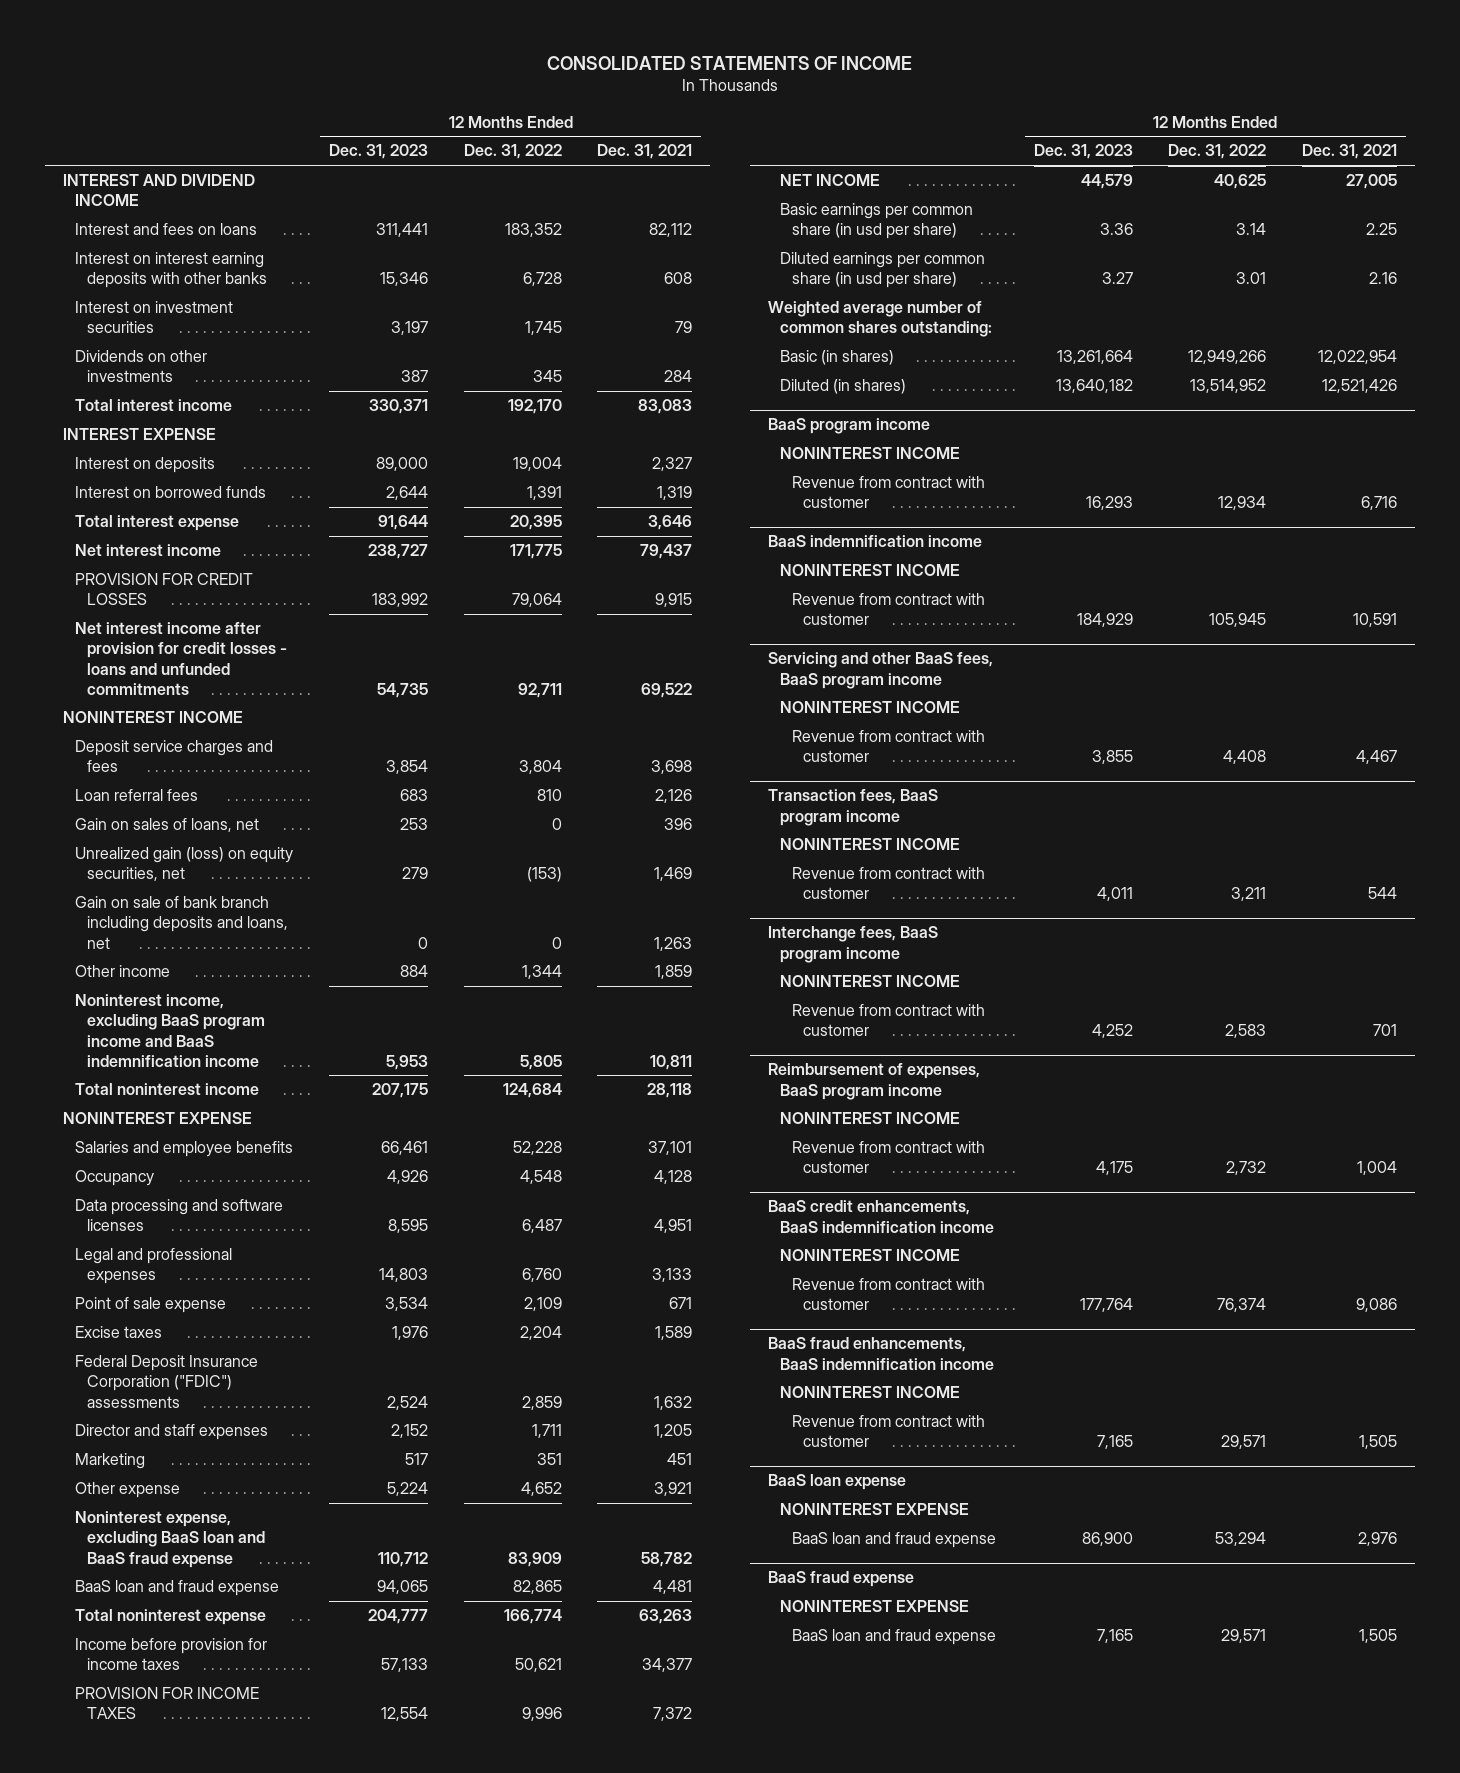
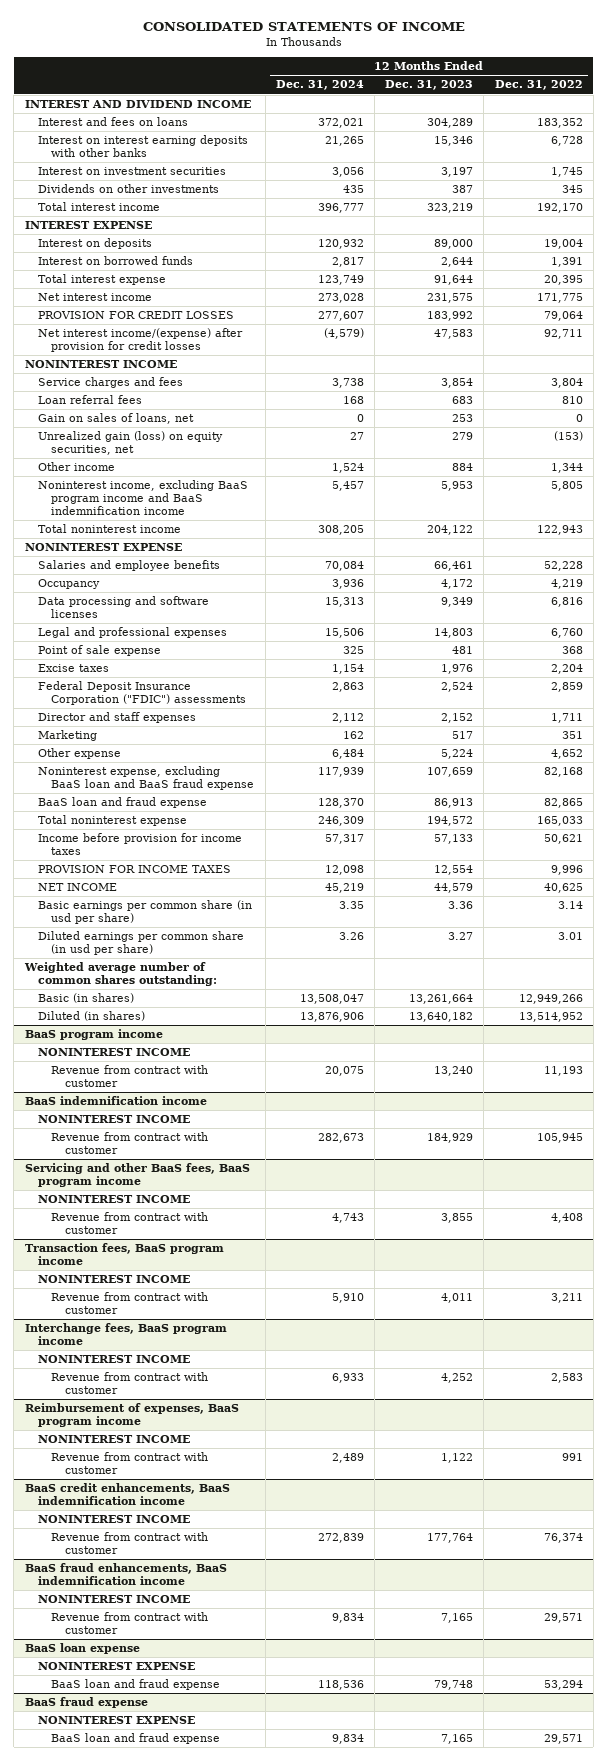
[597,144,693,160] Dec. 31, 2021 -> none
none -> [275,80,364,91] Dec. 31, 2024
[375,223,428,238] 311,441 -> [427,118,474,129] 304,289
[368,399,428,415] 330,371 -> [427,203,474,214] 323,219
[367,544,428,560] 238,727 -> [427,293,474,304] 231,575
[75,622,288,695] Net interest income after provision for credit losses - loans and unfunded commitments -> [37,328,243,353] Net interest income/(expense) after provision for credit losses
[376,682,428,698] 54,735 -> [434,329,474,340] 47,583
[75,740,274,773] Deposit service charges and fees -> [37,377,183,389] Service charges and fees
[75,896,289,949] Gain on sale of bank branch including deposits and loans, net -> none
[371,1083,428,1099] 207,175 -> [427,525,474,536] 204,122
[502,1083,562,1099] 124,684 -> [536,525,583,536] 122,943
[386,1170,428,1185] 4,926 -> [441,579,474,590] 4,172
[519,1170,562,1185] 4,548 -> [550,579,583,590] 4,219
[387,1219,428,1234] 8,595 -> [441,597,474,608] 9,349
[521,1219,562,1234] 6,487 -> [550,597,583,608] 6,816
[384,1297,428,1312] 3,534 -> [452,646,474,655] 481
[523,1297,562,1312] 2,109 -> [561,646,583,655] 368
[377,1551,428,1567] 110,712 -> [427,767,474,778] 107,659
[507,1551,562,1567] 83,909 -> [543,767,583,778] 82,168
[376,1580,428,1595] 94,065 -> [434,798,474,809] 86,913
[367,1609,428,1625] 204,777 -> [427,816,474,827] 194,572
[503,1609,562,1625] 166,774 -> [536,816,583,827] 165,033
[1085,496,1133,511] 16,293 -> [434,1066,474,1077] 13,240
[1218,496,1267,511] 12,934 -> [543,1066,583,1077] 11,193
[1095,1161,1133,1176] 4,175 -> [441,1453,474,1464] 1,122
[1226,1161,1267,1176] 2,732 -> [561,1453,583,1462] 991
[1081,1532,1133,1547] 86,900 -> [434,1680,474,1691] 79,748

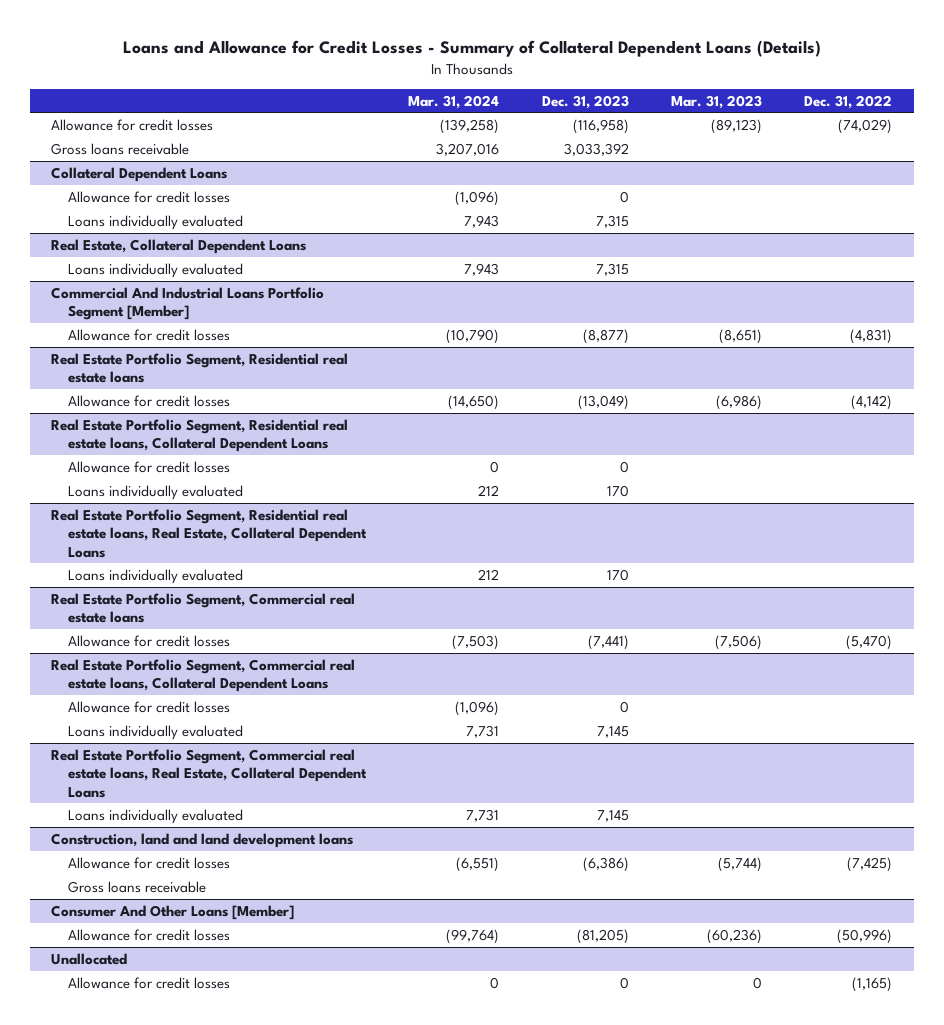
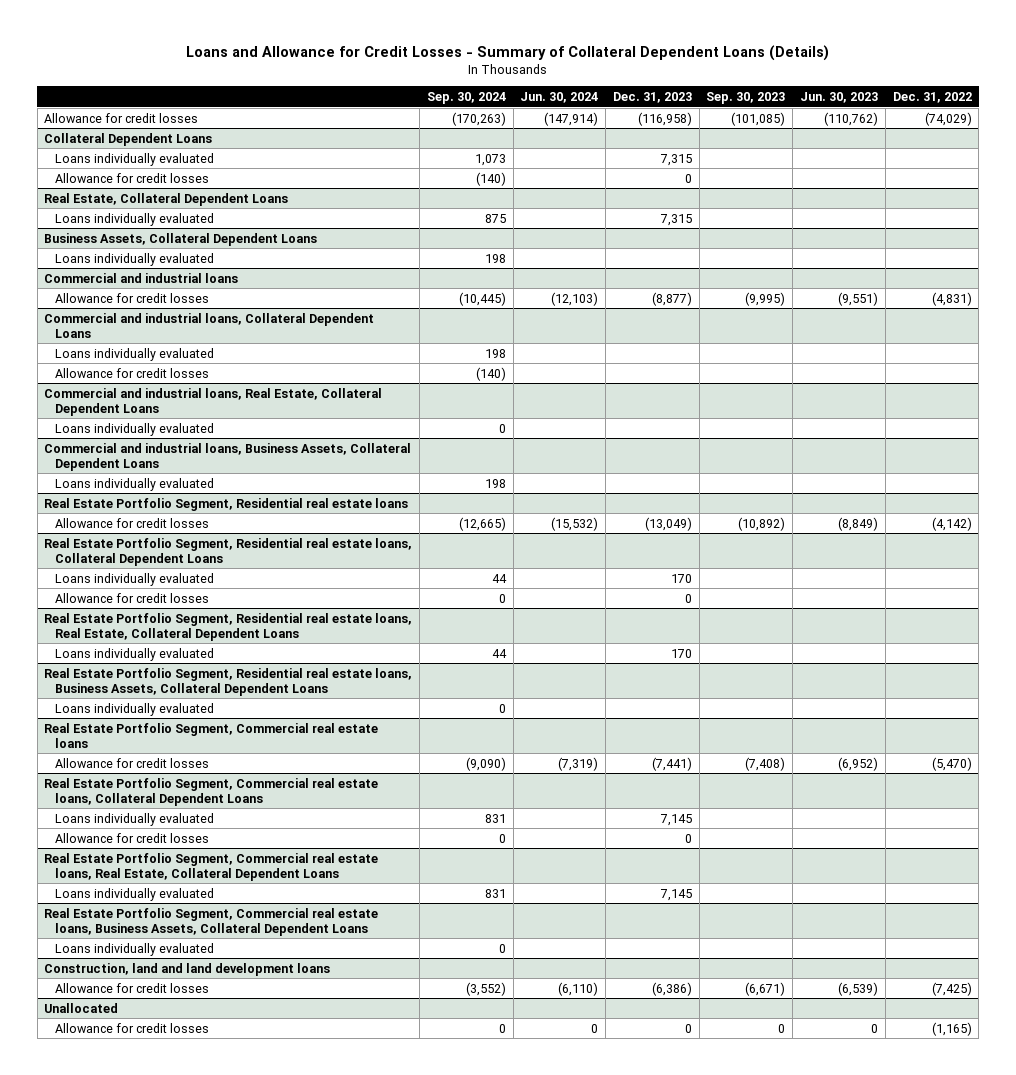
[408,94,500,109] Mar. 31, 2024 -> none
[670,94,762,109] Mar. 31, 2023 -> none
none -> [426,92,506,105] Sep. 30, 2024
none -> [520,92,599,104] Jun. 30, 2024
none -> [706,92,786,105] Sep. 30, 2023
none -> [800,92,879,104] Jun. 30, 2023
[51,142,190,155] Gross loans receivable -> none
[67,190,230,203] Allowance for credit losses -> [54,172,209,183] Allowance for credit losses
none -> [44,232,318,246] Business Assets, Collateral Dependent Loans
none -> [54,252,214,266] Loans individually evaluated
[51,286,325,321] Commercial And Industrial Loans Portfolio Segment [Member] -> [44,272,239,283] Commercial and industrial loans
none -> [44,312,375,338] Commercial and industrial loans, Collateral Dependent Loans
none -> [54,347,214,361] Loans individually evaluated
none -> [54,367,209,378] Allowance for credit losses
none -> [44,387,383,416] Commercial and industrial loans, Real Estate, Collateral Dependent Loans
none -> [54,422,214,436] Loans individually evaluated
none -> [44,442,412,471] Commercial and industrial loans, Business Assets, Collateral Dependent Loans
none -> [54,477,214,491] Loans individually evaluated
[67,460,230,473] Allowance for credit losses -> [54,592,209,603] Allowance for credit losses
none -> [44,667,413,696] Real Estate Portfolio Segment, Residential real estate loans, Business Assets, Collateral Dependent Loans
none -> [54,702,214,716] Loans individually evaluated
[67,700,230,713] Allowance for credit losses -> [54,832,209,843] Allowance for credit losses
none -> [44,907,379,936] Real Estate Portfolio Segment, Commercial real estate loans, Business Assets, Collateral Dependent Loans
none -> [54,942,214,956] Loans individually evaluated
[67,880,206,893] Gross loans receivable -> none
[51,904,295,920] Consumer And Other Loans [Member] -> none
[67,928,230,941] Allowance for credit losses -> none

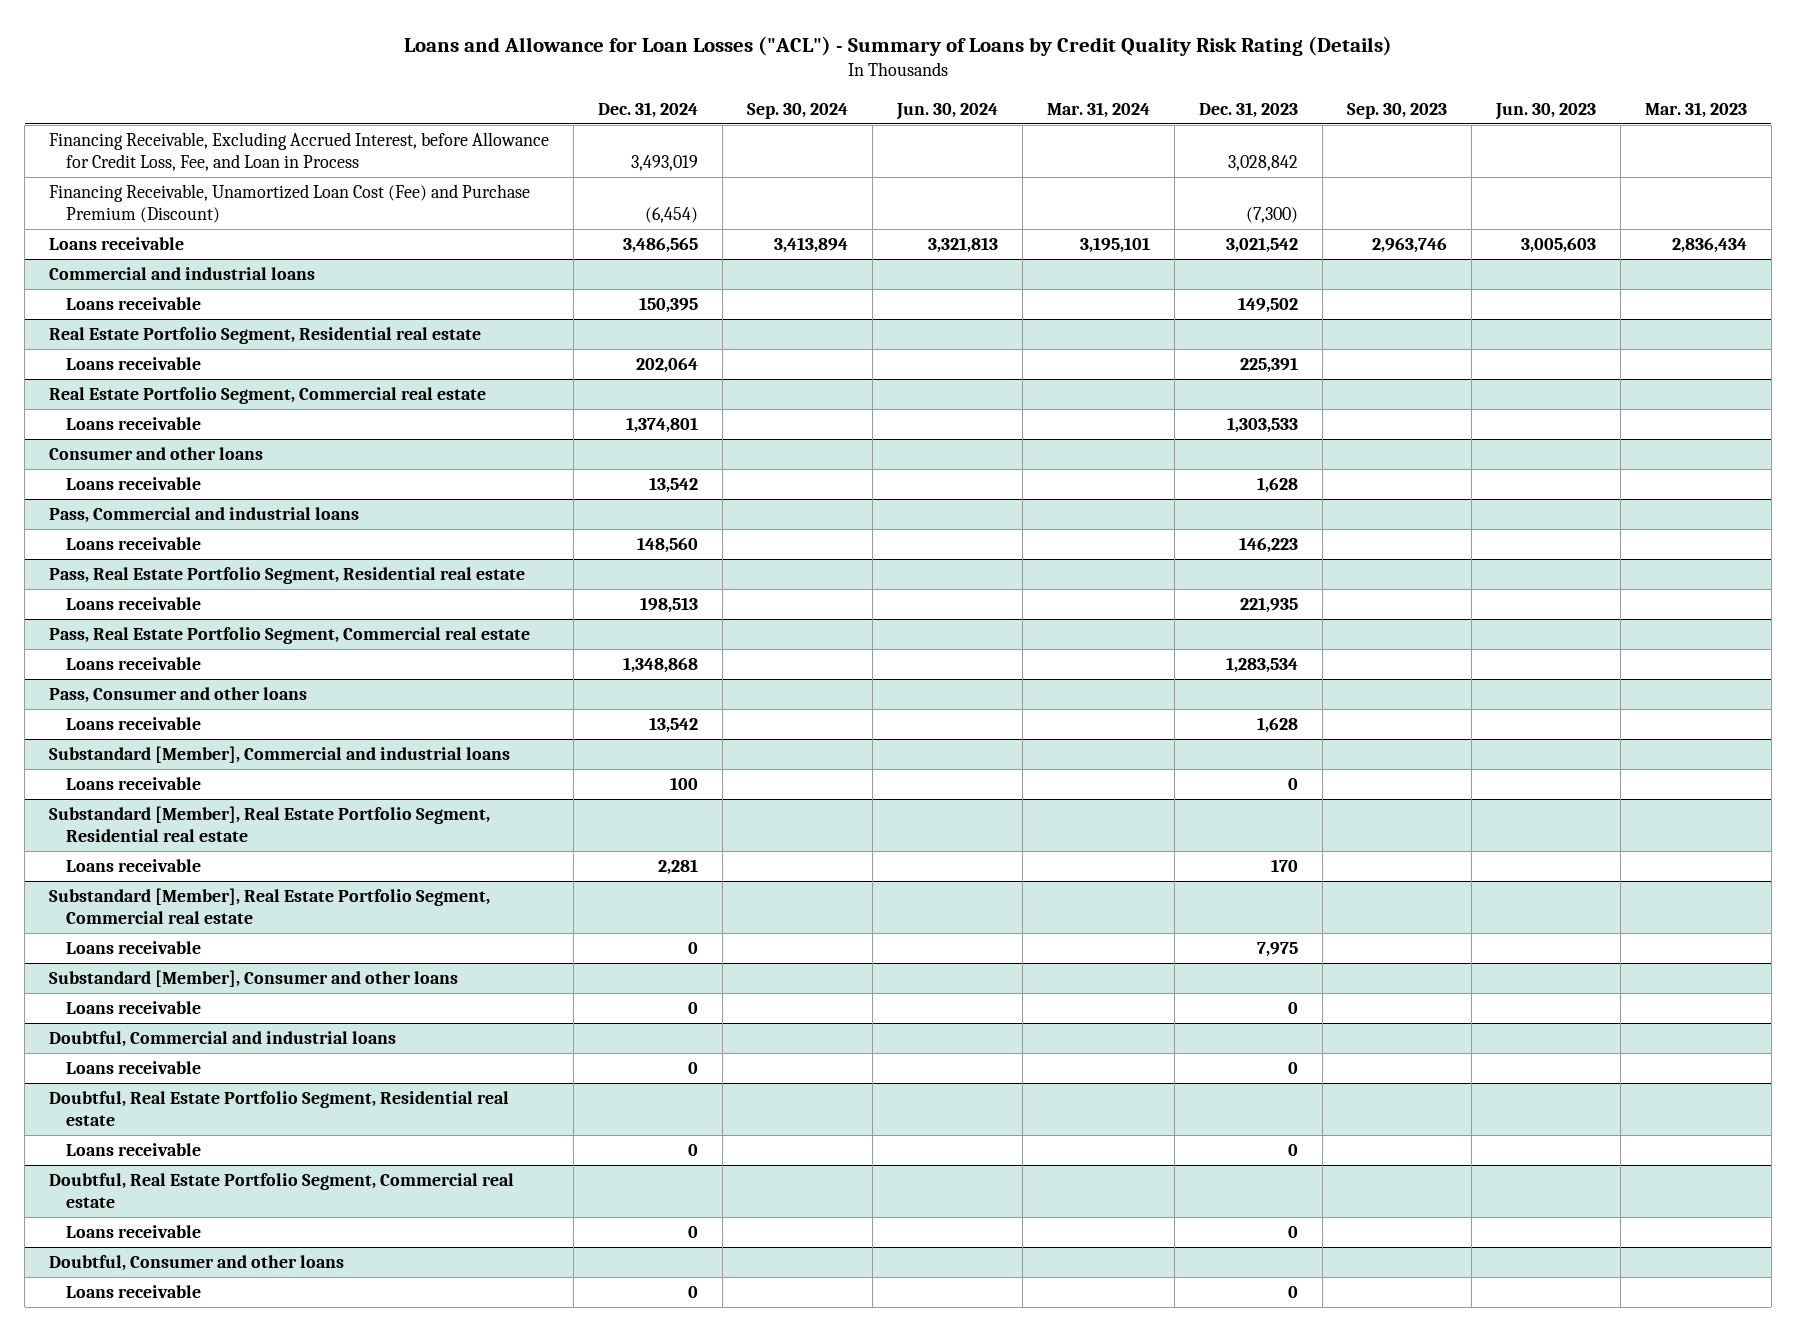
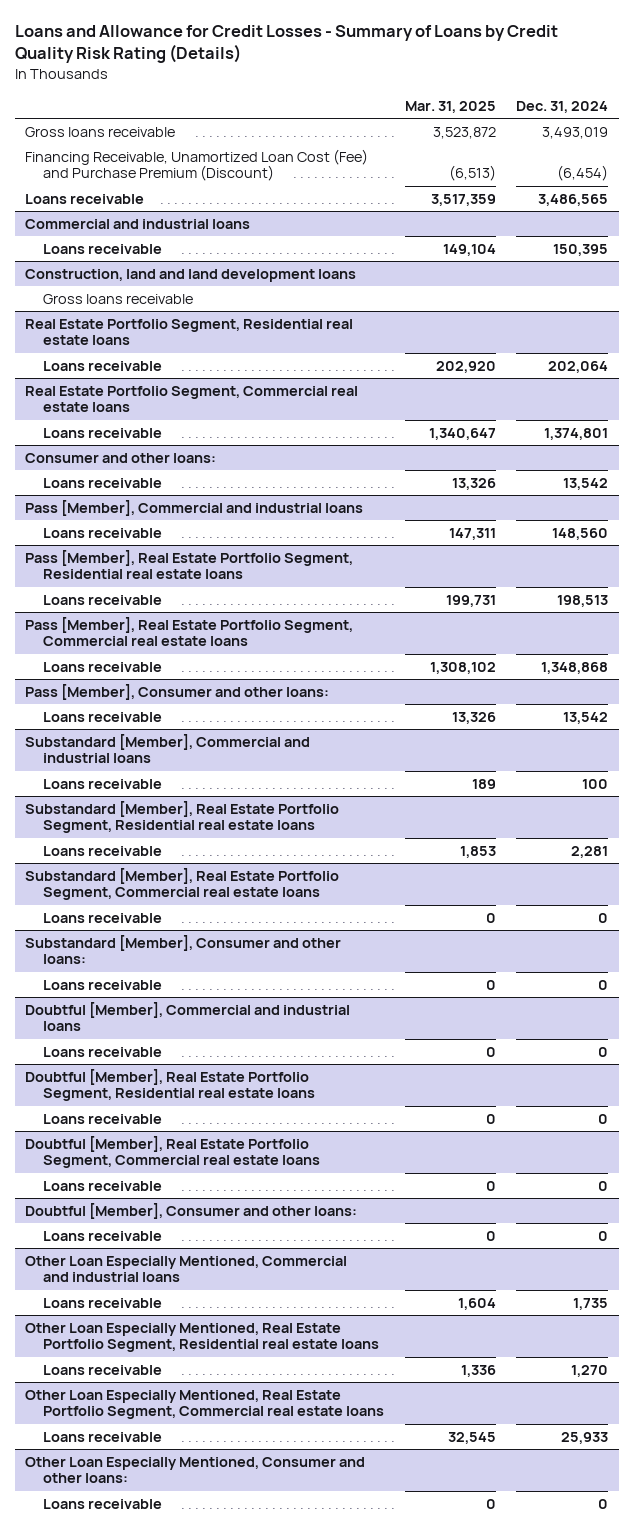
[403,36,1392,57] Loans and Allowance for Loan Losses ("ACL") - Summary of Loans by Credit Quality Risk Rating (Details) -> [14,25,558,64] Loans and Allowance for Credit Losses - Summary of Loans by Credit Quality Risk Rating (Details)
[747,103,849,120] Sep. 30, 2024 -> none
[895,103,998,121] Jun. 30, 2024 -> none
[1046,102,1150,119] Mar. 31, 2024 -> none
[1198,102,1298,119] Dec. 31, 2023 -> none
[1346,103,1447,120] Sep. 30, 2023 -> none
[1494,103,1596,121] Jun. 30, 2023 -> none
[1644,102,1747,119] Mar. 31, 2023 -> none
none -> [404,100,496,113] Mar. 31, 2025
[49,131,550,171] Financing Receivable, Excluding Accrued Interest, before Allowance for Credit Loss, Fee, and Loan in Process -> [24,126,175,137] Gross loans receivable
none -> [24,268,356,282] Construction, land and land development loans
none -> [43,293,194,304] Gross loans receivable
[49,326,482,344] Real Estate Portfolio Segment, Residential real estate -> [24,318,353,346] Real Estate Portfolio Segment, Residential real estate loans
[49,386,487,404] Real Estate Portfolio Segment, Commercial real estate -> [24,385,358,413] Real Estate Portfolio Segment, Commercial real estate loans
[49,446,264,460] Consumer and other loans -> [24,452,216,463] Consumer and other loans:
[49,506,360,523] Pass, Commercial and industrial loans -> [24,499,363,516] Pass [Member], Commercial and industrial loans
[49,566,526,584] Pass, Real Estate Portfolio Segment, Residential real estate -> [24,549,353,580] Pass [Member], Real Estate Portfolio Segment, Residential real estate loans
[49,626,531,644] Pass, Real Estate Portfolio Segment, Commercial real estate -> [24,616,353,647] Pass [Member], Real Estate Portfolio Segment, Commercial real estate loans
[49,686,308,703] Pass, Consumer and other loans -> [24,683,329,700] Pass [Member], Consumer and other loans:
[49,805,491,842] Substandard [Member], Real Estate Portfolio Segment, Residential real estate -> [24,800,339,834] Substandard [Member], Real Estate Portfolio Segment, Residential real estate loans
[49,887,491,924] Substandard [Member], Real Estate Portfolio Segment, Commercial real estate -> [24,867,339,901] Substandard [Member], Real Estate Portfolio Segment, Commercial real estate loans
[49,969,459,987] Substandard [Member], Consumer and other loans -> [24,934,341,965] Substandard [Member], Consumer and other loans:
[49,1030,397,1047] Doubtful, Commercial and industrial loans -> [24,1001,350,1032] Doubtful [Member], Commercial and industrial loans
[49,1090,510,1126] Doubtful, Real Estate Portfolio Segment, Residential real estate -> [24,1068,316,1102] Doubtful [Member], Real Estate Portfolio Segment, Residential real estate loans
[49,1172,515,1208] Doubtful, Real Estate Portfolio Segment, Commercial real estate -> [24,1135,321,1169] Doubtful [Member], Real Estate Portfolio Segment, Commercial real estate loans
[49,1254,345,1271] Doubtful, Consumer and other loans -> [24,1202,357,1219] Doubtful [Member], Consumer and other loans:
none -> [24,1255,347,1283] Other Loan Especially Mentioned, Commercial and industrial loans
none -> [43,1297,163,1308] Loans receivable
none -> [24,1322,380,1353] Other Loan Especially Mentioned, Real Estate Portfolio Segment, Residential real estate loans
none -> [43,1364,163,1375] Loans receivable
none -> [24,1389,385,1420] Other Loan Especially Mentioned, Real Estate Portfolio Segment, Commercial real estate loans
none -> [43,1431,163,1442] Loans receivable
none -> [24,1456,365,1484] Other Loan Especially Mentioned, Consumer and other loans:
none -> [43,1498,163,1509] Loans receivable

